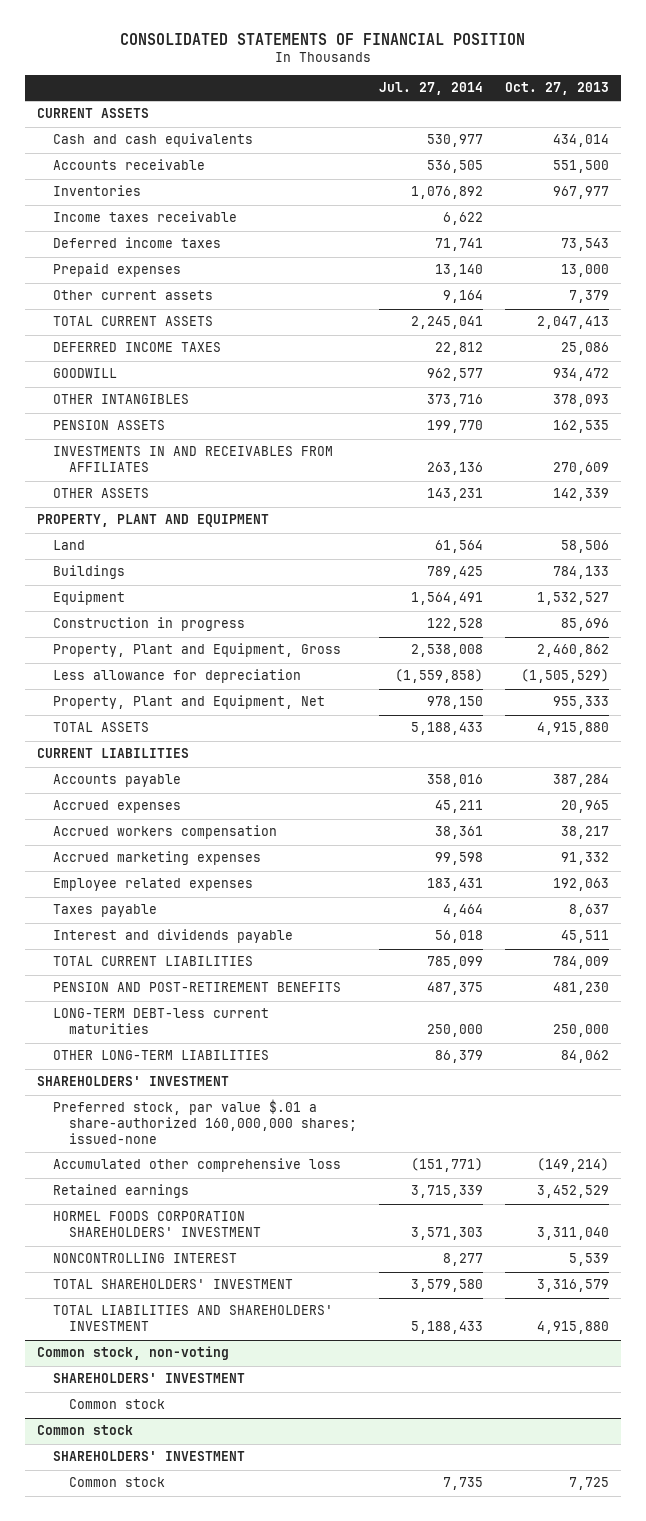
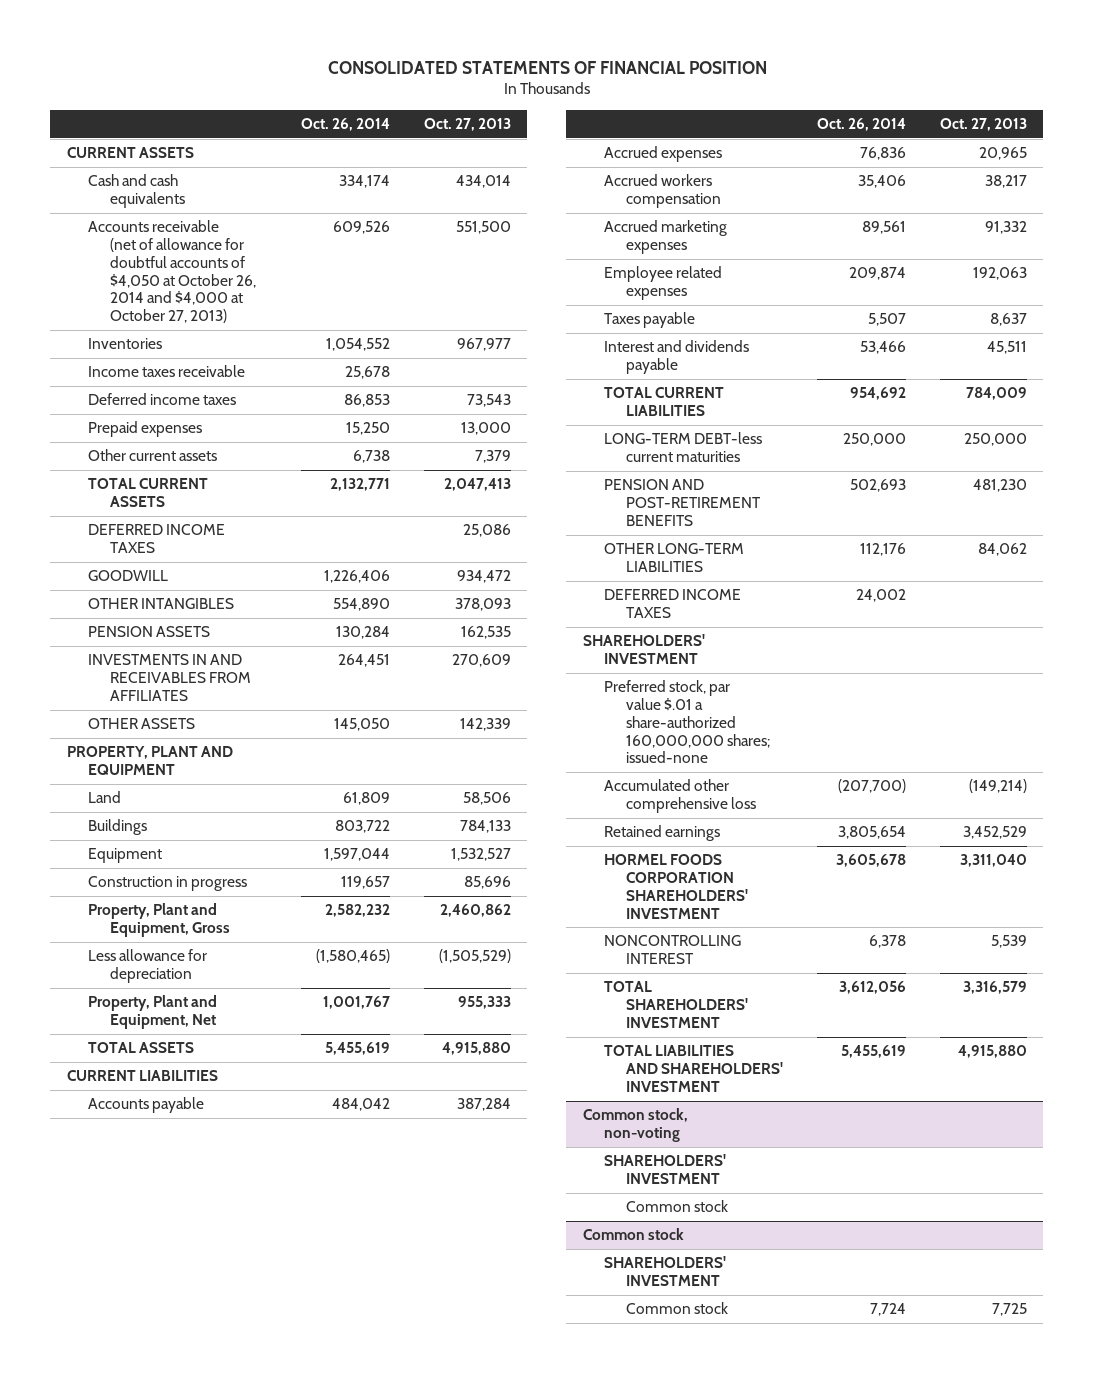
[378,81,483,95] Jul. 27, 2014 -> none
none -> [300,117,390,131] Oct. 26, 2014
[52,159,205,171] Accounts receivable -> [88,220,257,324] Accounts receivable (net of allowance for doubtful accounts of $4,050 at October 26, 2014 and $4,000 at October 27, 2013)
[52,982,341,993] PENSION AND POST-RETIREMENT BENEFITS -> [604,479,762,526] PENSION AND POST-RETIREMENT BENEFITS
none -> [604,589,742,619] DEFERRED INCOME TAXES

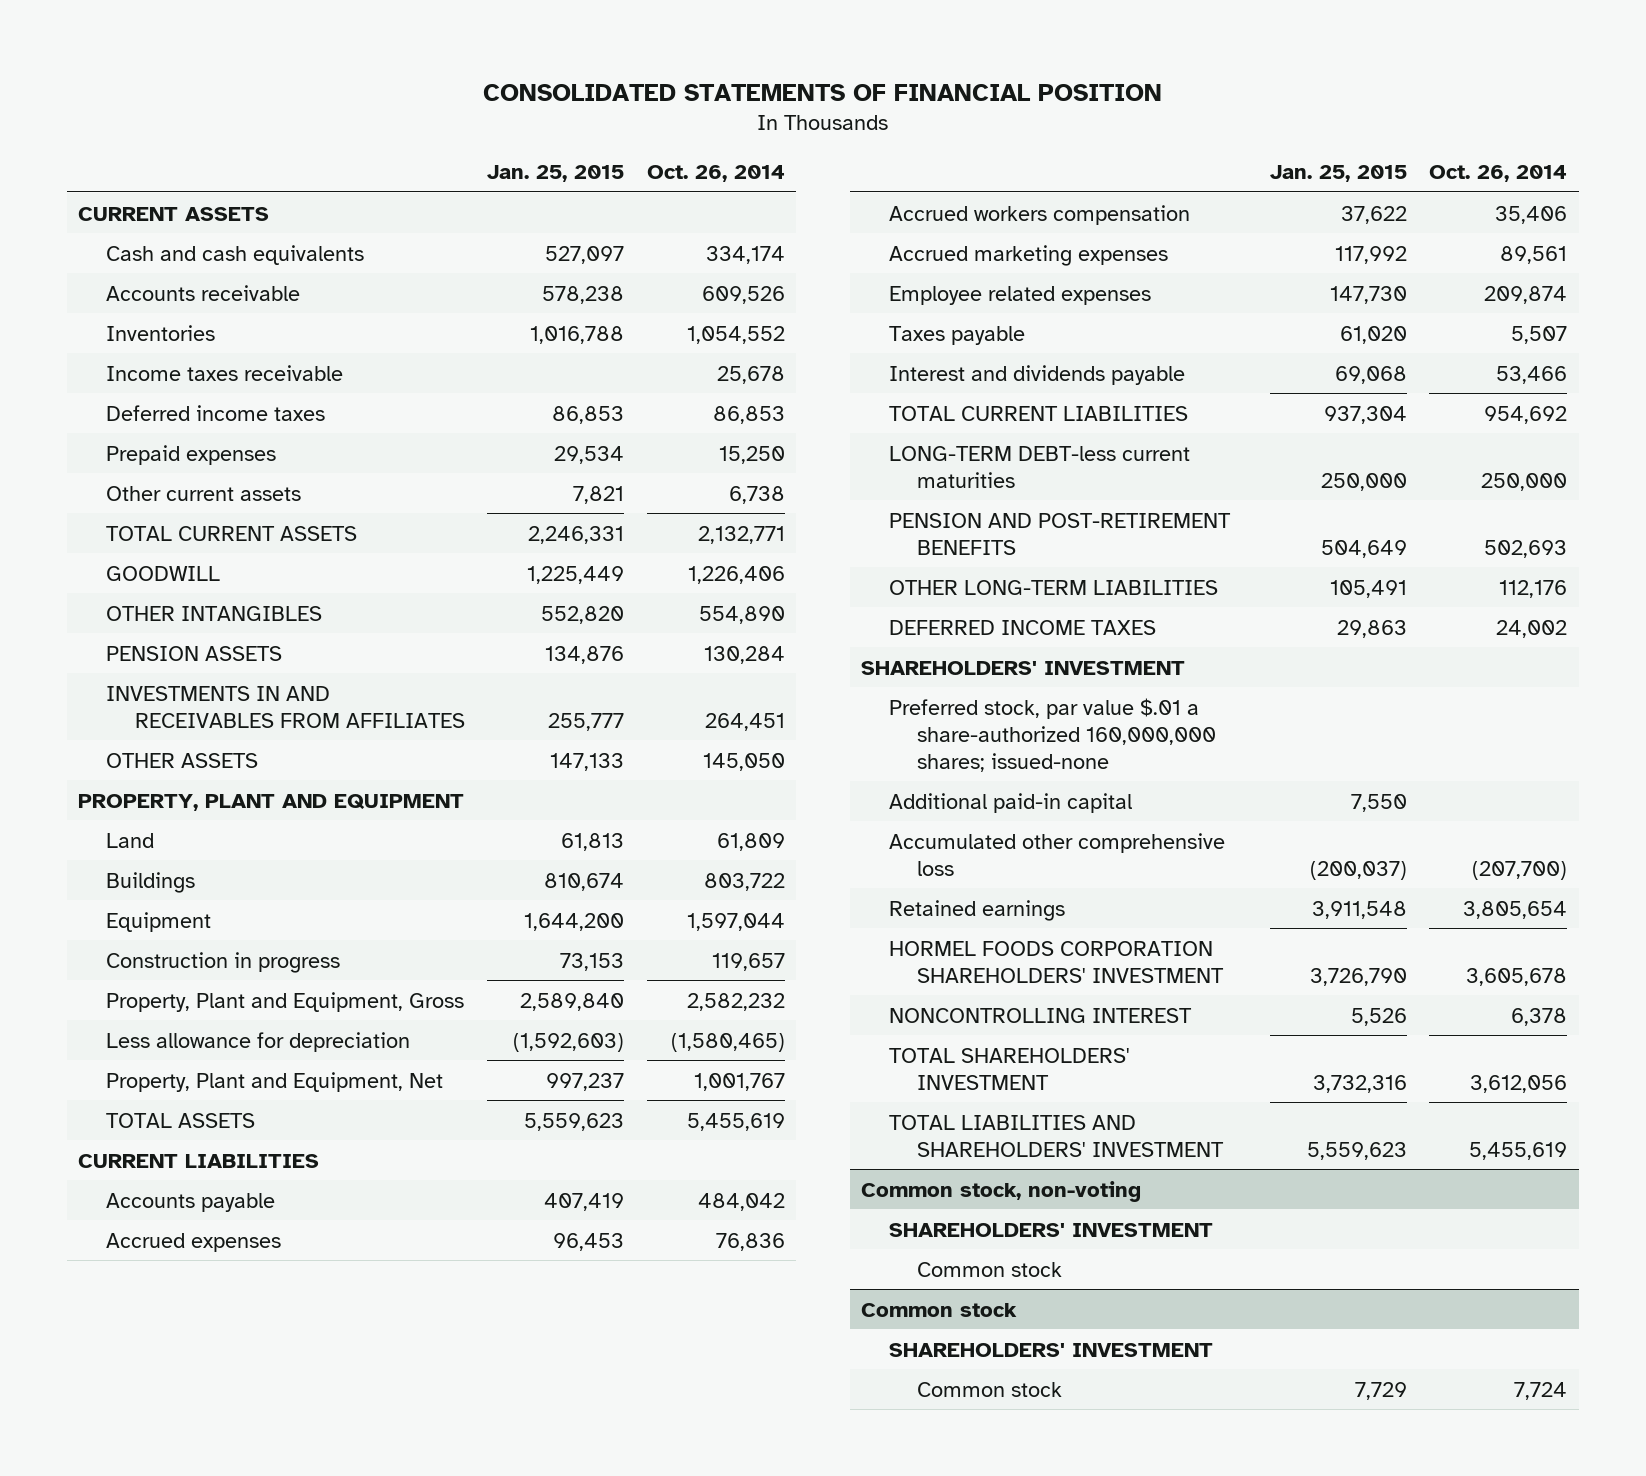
[423,117,511,131] Oct. 27, 2013 -> none
none -> [487,165,625,183] Jan. 25, 2015
[88,220,257,324] Accounts receivable (net of allowance for doubtful accounts of $4,050 at October 26, 2014 and $4,000 at October 27, 2013) -> [106,284,301,301] Accounts receivable
[88,524,226,554] DEFERRED INCOME TAXES -> none
none -> [889,792,1133,813] Additional paid-in capital

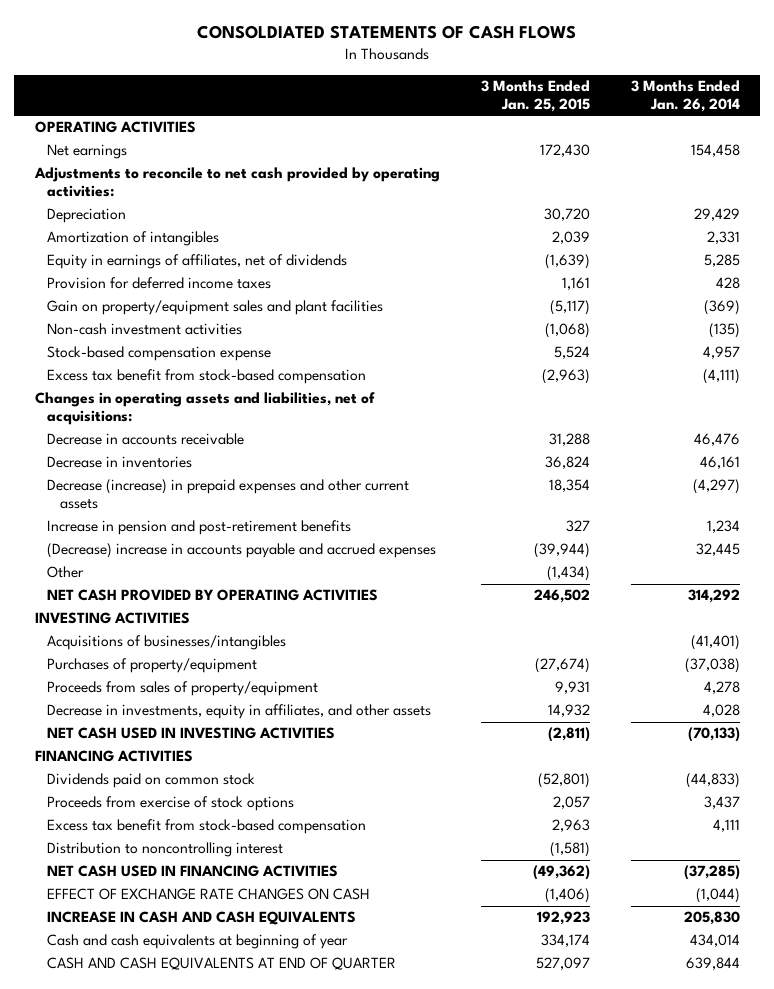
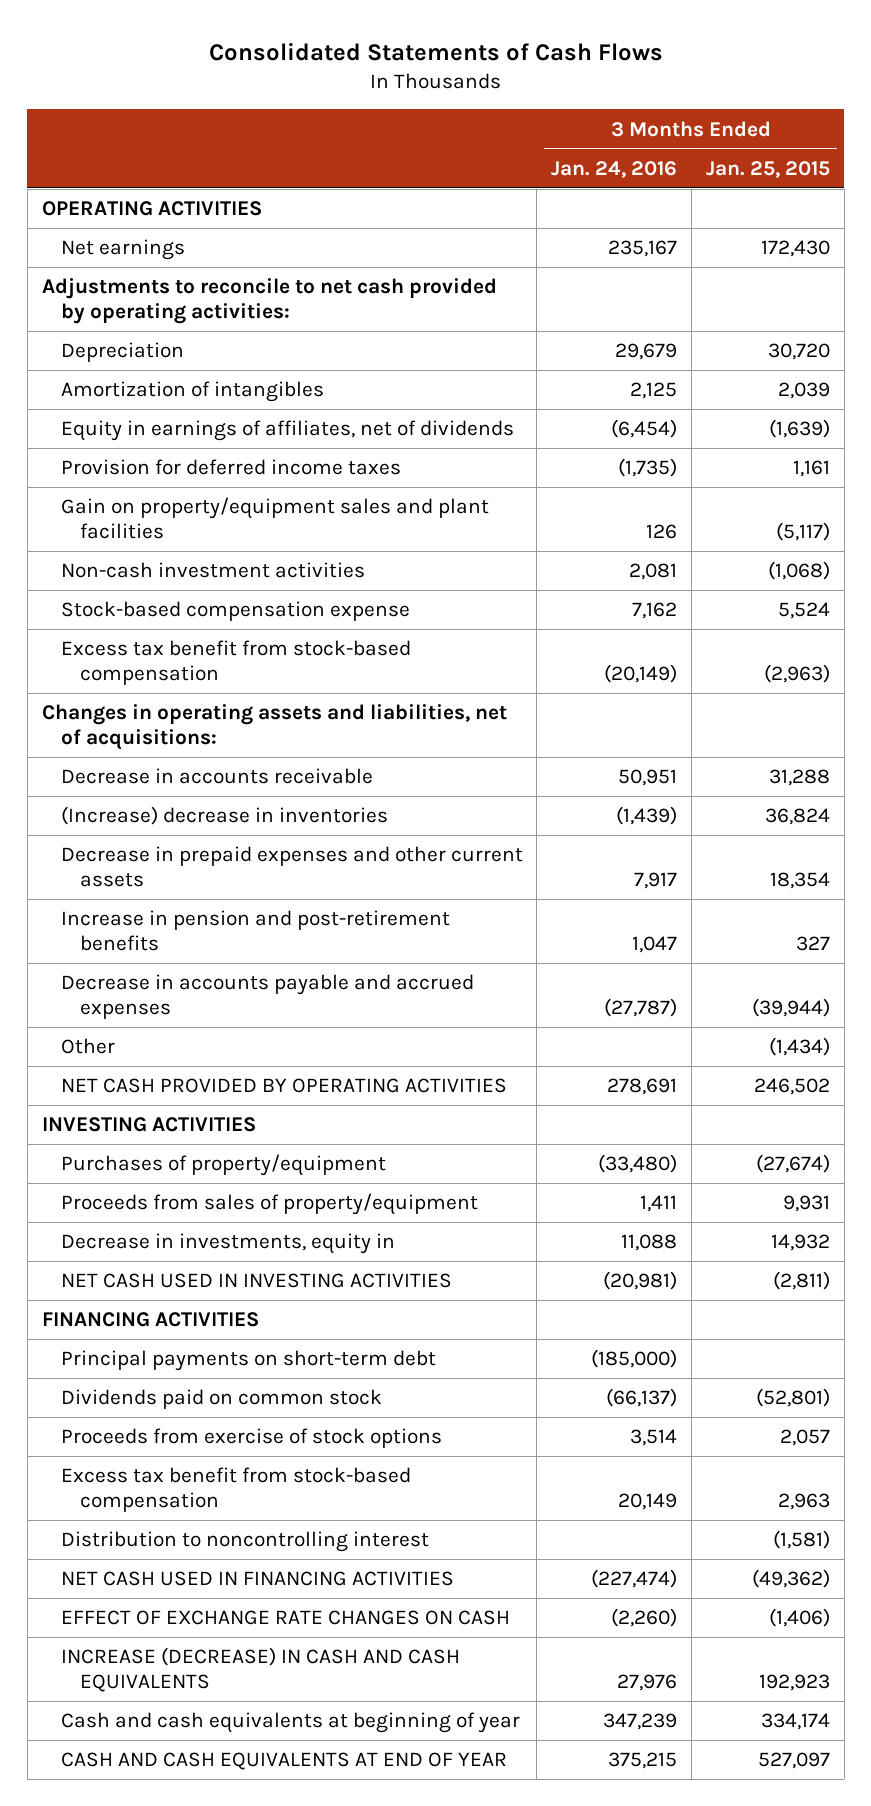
[197,25,577,40] CONSOLDIATED STATEMENTS OF CASH FLOWS -> [208,41,663,61] Consolidated Statements of Cash Flows
[630,80,740,113] 3 Months Ended Jan. 26, 2014 -> none
none -> [551,160,678,178] Jan. 24, 2016
[47,456,193,469] Decrease in inventories -> [60,806,388,826] (Increase) decrease in inventories
[47,479,410,510] Decrease (increase) in prepaid expenses and other current assets -> [60,846,523,888] Decrease in prepaid expenses and other current assets
[47,543,437,559] (Decrease) increase in accounts payable and accrued expenses -> [60,974,474,1020] Decrease in accounts payable and accrued expenses
[47,635,287,651] Acquisitions of businesses/intangibles -> none
[47,704,432,720] Decrease in investments, equity in affiliates, and other assets -> [60,1233,395,1255] Decrease in investments, equity in
none -> [60,1350,436,1372] Principal payments on short-term debt
[47,911,357,926] INCREASE IN CASH AND CASH EQUIVALENTS -> [60,1647,460,1693] INCREASE (DECREASE) IN CASH AND CASH EQUIVALENTS
[47,957,397,971] CASH AND CASH EQUIVALENTS AT END OF QUARTER -> [60,1752,507,1771] CASH AND CASH EQUIVALENTS AT END OF YEAR

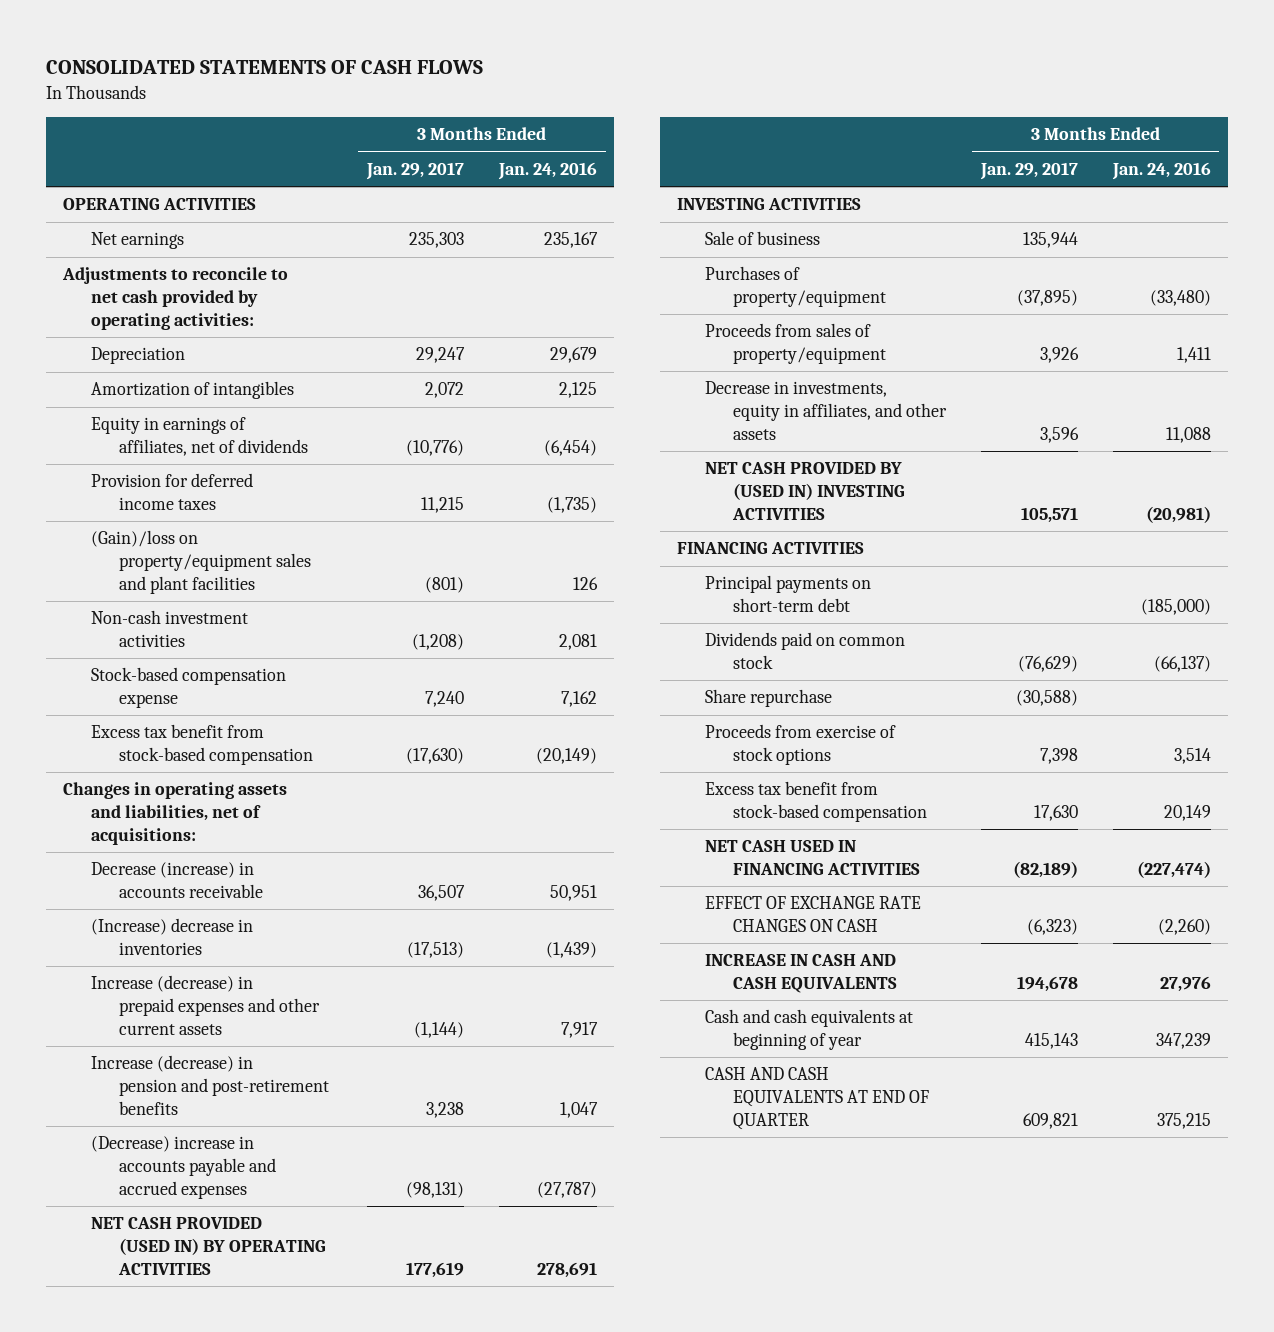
[208,41,663,61] Consolidated Statements of Cash Flows -> [45,60,483,75] CONSOLIDATED STATEMENTS OF CASH FLOWS
[705,160,830,178] Jan. 25, 2015 -> none
none -> [366,161,465,180] Jan. 29, 2017
[60,497,489,540] Gain on property/equipment sales and plant facilities -> [91,530,312,594] (Gain)/loss on property/equipment sales and plant facilities
[60,768,373,785] Decrease in accounts receivable -> [91,862,264,899] Decrease (increase) in accounts receivable
[60,1038,115,1055] Other -> none
[60,846,523,888] Decrease in prepaid expenses and other current assets -> [91,975,321,1035] Increase (decrease) in prepaid expenses and other current assets
[60,910,450,952] Increase in pension and post-retirement benefits -> [91,1055,330,1115] Increase (decrease) in pension and post-retirement benefits
[60,974,474,1020] Decrease in accounts payable and accrued expenses -> [91,1136,277,1199] (Decrease) increase in accounts payable and accrued expenses
[60,1078,507,1094] NET CASH PROVIDED BY OPERATING ACTIVITIES -> [91,1217,327,1275] NET CASH PROVIDED (USED IN) BY OPERATING ACTIVITIES
none -> [705,231,821,246] Sale of business
[60,1233,395,1255] Decrease in investments, equity in -> [705,381,948,440] Decrease in investments, equity in affiliates, and other assets
[60,1273,452,1289] NET CASH USED IN INVESTING ACTIVITIES -> [705,462,906,520] NET CASH PROVIDED BY (USED IN) INVESTING ACTIVITIES
none -> [705,689,833,708] Share repurchase
[60,1531,429,1553] Distribution to noncontrolling interest -> none
[60,1647,460,1693] INCREASE (DECREASE) IN CASH AND CASH EQUIVALENTS -> [705,954,898,994] INCREASE IN CASH AND CASH EQUIVALENTS
[60,1752,507,1771] CASH AND CASH EQUIVALENTS AT END OF YEAR -> [705,1067,930,1130] CASH AND CASH EQUIVALENTS AT END OF QUARTER

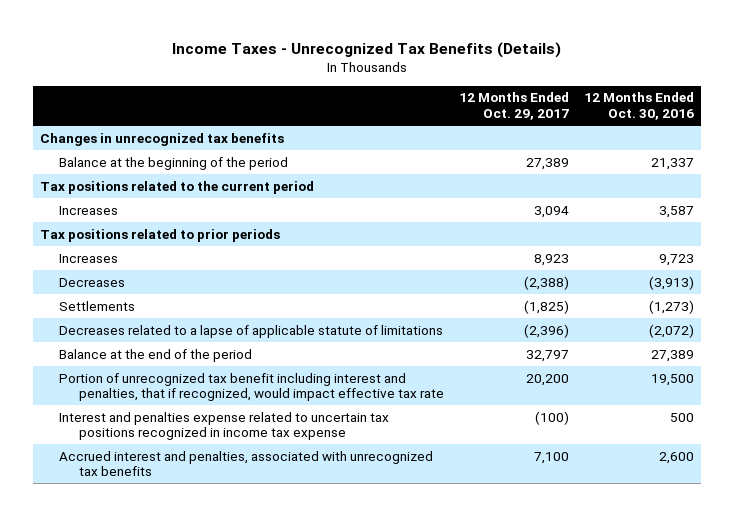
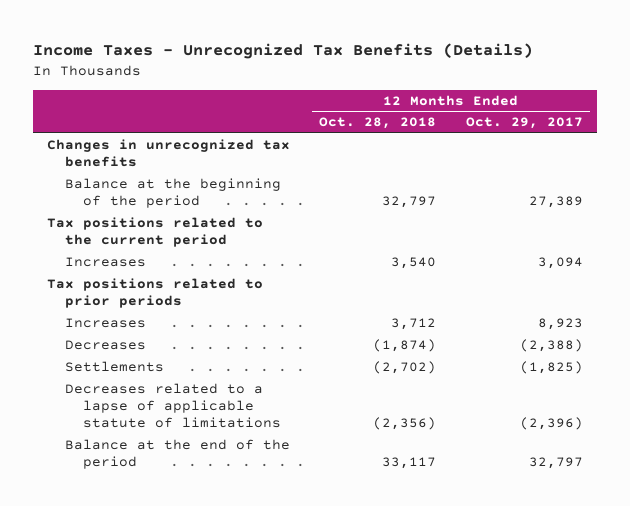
[583,92,694,121] 12 Months Ended Oct. 30, 2016 -> none
none -> [319,117,437,130] Oct. 28, 2018
[59,372,444,402] Portion of unrecognized tax benefit including interest and penalties, that if recognized, would impact effective tax rate -> none
[59,411,390,441] Interest and penalties expense related to uncertain tax positions recognized in income tax expense -> none
[59,450,434,477] Accrued interest and penalties, associated with unrecognized tax benefits -> none

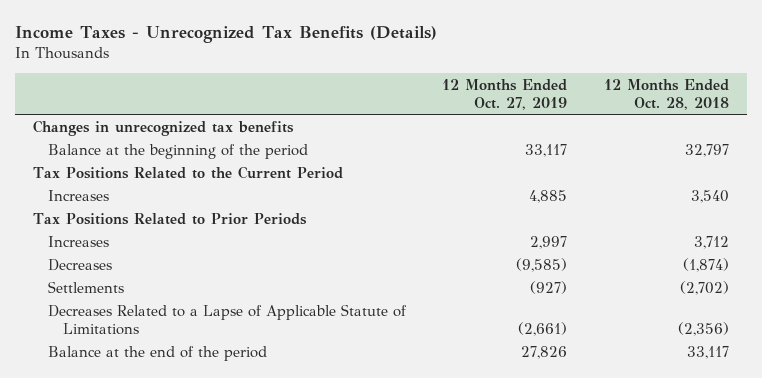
[465,117,583,130] Oct. 29, 2017 -> none
none -> [442,78,568,110] 12 Months Ended Oct. 27, 2019
[47,217,264,248] Tax positions related to the current period -> [32,165,343,179] Tax Positions Related to the Current Period
[47,278,264,309] Tax positions related to prior periods -> [32,212,307,225] Tax Positions Related to Prior Periods
[65,383,282,429] Decreases related to a lapse of applicable statute of limitations -> [48,303,408,335] Decreases Related to a Lapse of Applicable Statute of Limitations

